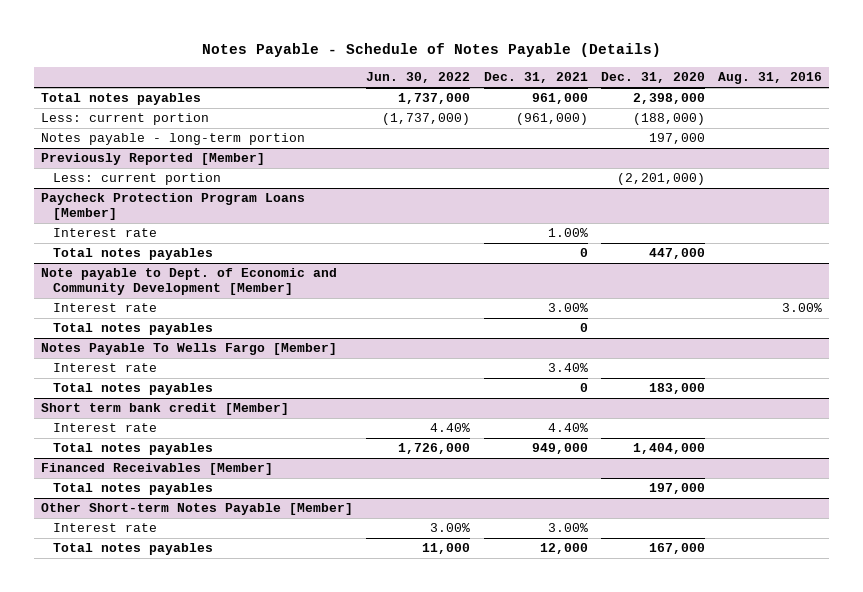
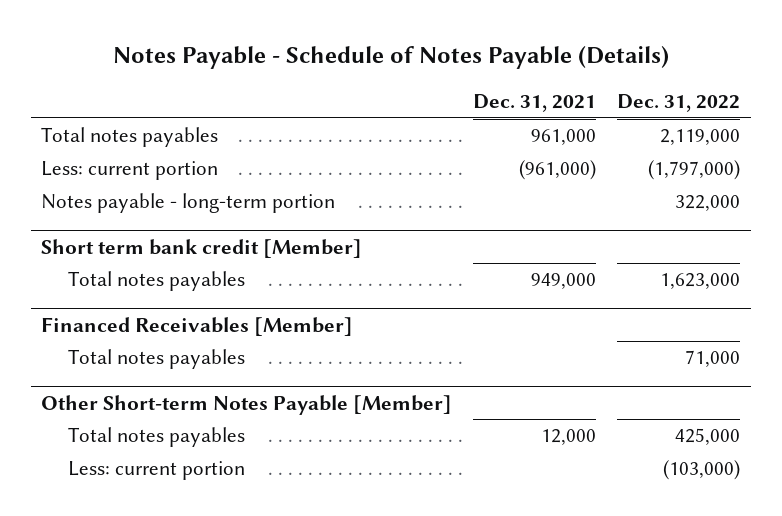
[366,72,471,84] Jun. 30, 2022 -> none
[600,72,705,84] Dec. 31, 2020 -> none
[718,72,823,85] Aug. 31, 2016 -> none
none -> [617,93,741,112] Dec. 31, 2022
[41,153,266,166] Previously Reported [Member] -> none
[52,173,221,186] Less: current portion -> none
[41,193,306,221] Paycheck Protection Program Loans [Member] -> none
[52,228,157,238] Interest rate -> none
[52,248,213,261] Total notes payables -> none
[41,268,338,296] Note payable to Dept. of Economic and Community Development [Member] -> none
[52,303,157,313] Interest rate -> none
[52,323,213,336] Total notes payables -> none
[41,343,338,356] Notes Payable To Wells Fargo [Member] -> none
[52,363,157,373] Interest rate -> none
[52,383,213,396] Total notes payables -> none
[52,423,157,433] Interest rate -> none
[52,523,157,533] Interest rate -> none
none -> [68,461,246,481] Less: current portion

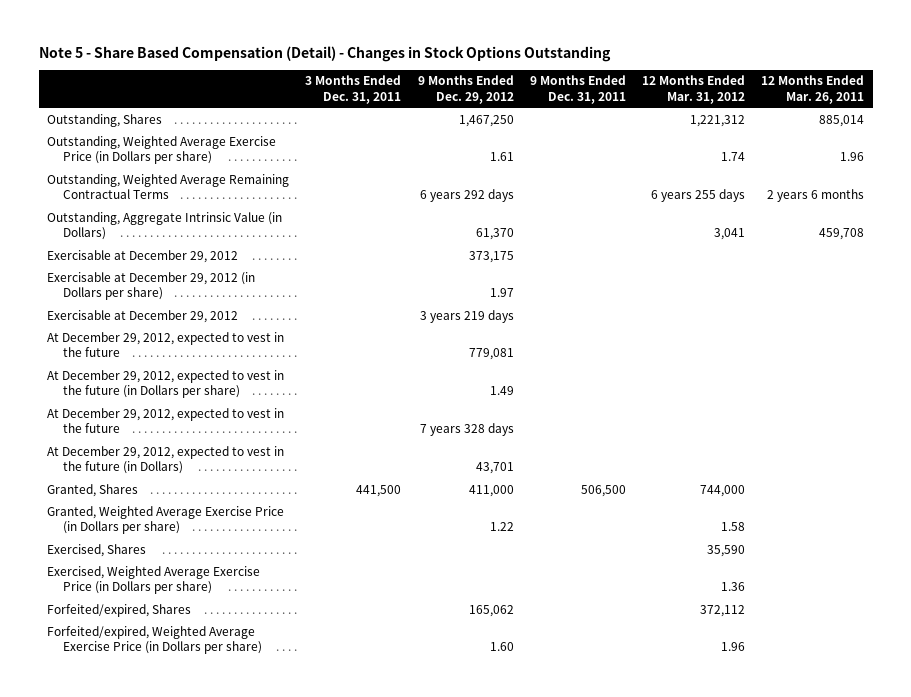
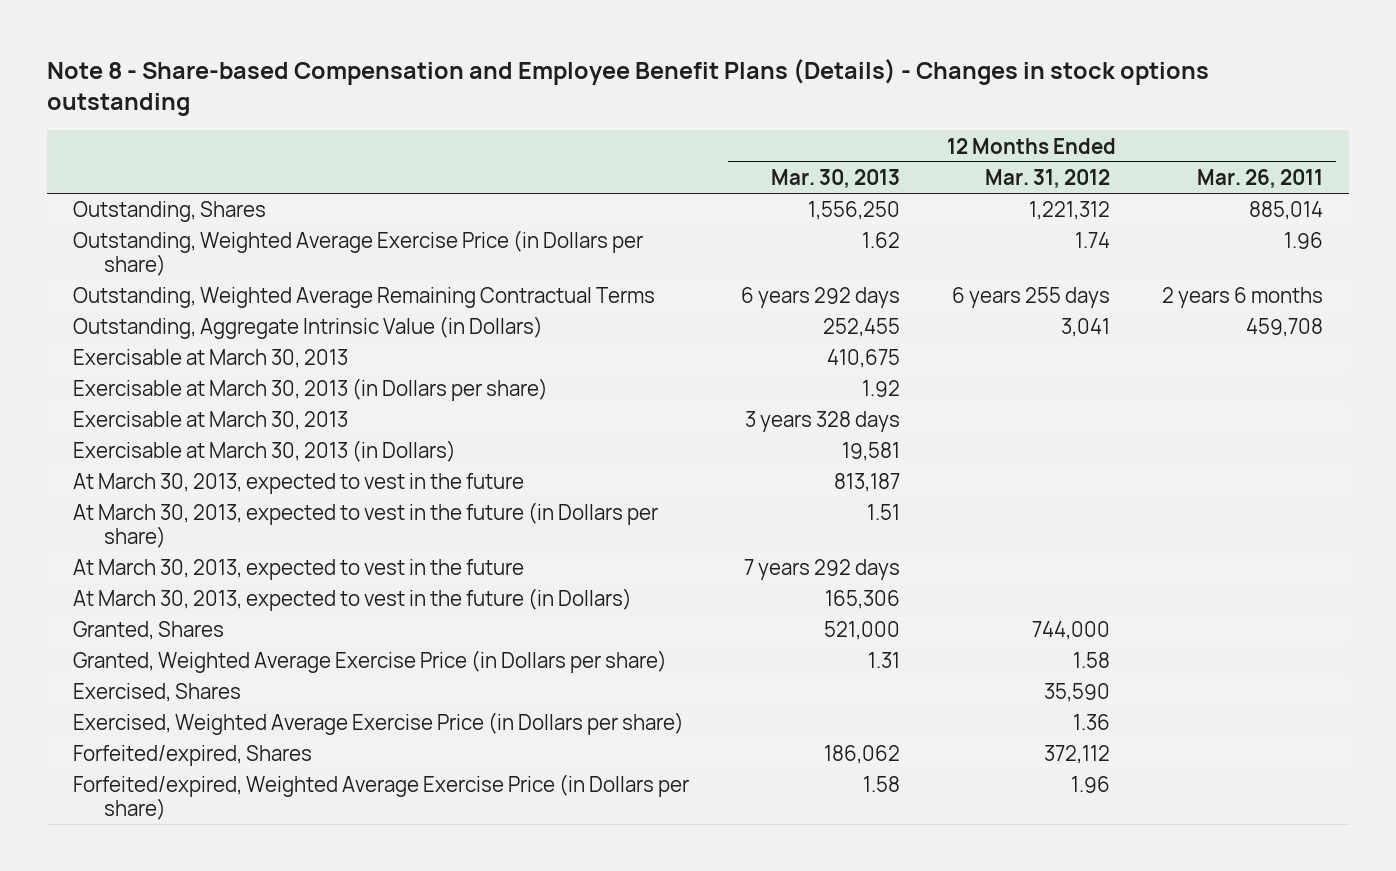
[38,45,611,62] Note 5 - Share Based Compensation (Detail) - Changes in Stock Options Outstanding -> [47,58,1210,117] Note 8 - Share-based Compensation and Employee Benefit Plans (Details) - Changes in stock options outstanding
[305,75,402,104] 3 Months Ended Dec. 31, 2011 -> none
[417,75,514,104] 9 Months Ended Dec. 29, 2012 -> none
[529,75,626,104] 9 Months Ended Dec. 31, 2011 -> none
none -> [771,168,901,188] Mar. 30, 2013
[47,249,239,263] Exercisable at December 29, 2012 -> [73,349,349,369] Exercisable at March 30, 2013
[47,271,256,300] Exercisable at December 29, 2012 (in Dollars per share) -> [73,378,549,402] Exercisable at March 30, 2013 (in Dollars per share)
[47,309,239,323] Exercisable at December 29, 2012 -> [73,411,349,431] Exercisable at March 30, 2013
none -> [73,440,457,463] Exercisable at March 30, 2013 (in Dollars)
[47,331,285,357] At December 29, 2012, expected to vest in the future -> [73,473,525,495] At March 30, 2013, expected to vest in the future
[47,369,285,398] At December 29, 2012, expected to vest in the future (in Dollars per share) -> [73,502,659,549] At March 30, 2013, expected to vest in the future (in Dollars per share)
[47,407,285,433] At December 29, 2012, expected to vest in the future -> [73,559,525,581] At March 30, 2013, expected to vest in the future
[47,445,285,474] At December 29, 2012, expected to vest in the future (in Dollars) -> [73,588,633,612] At March 30, 2013, expected to vest in the future (in Dollars)

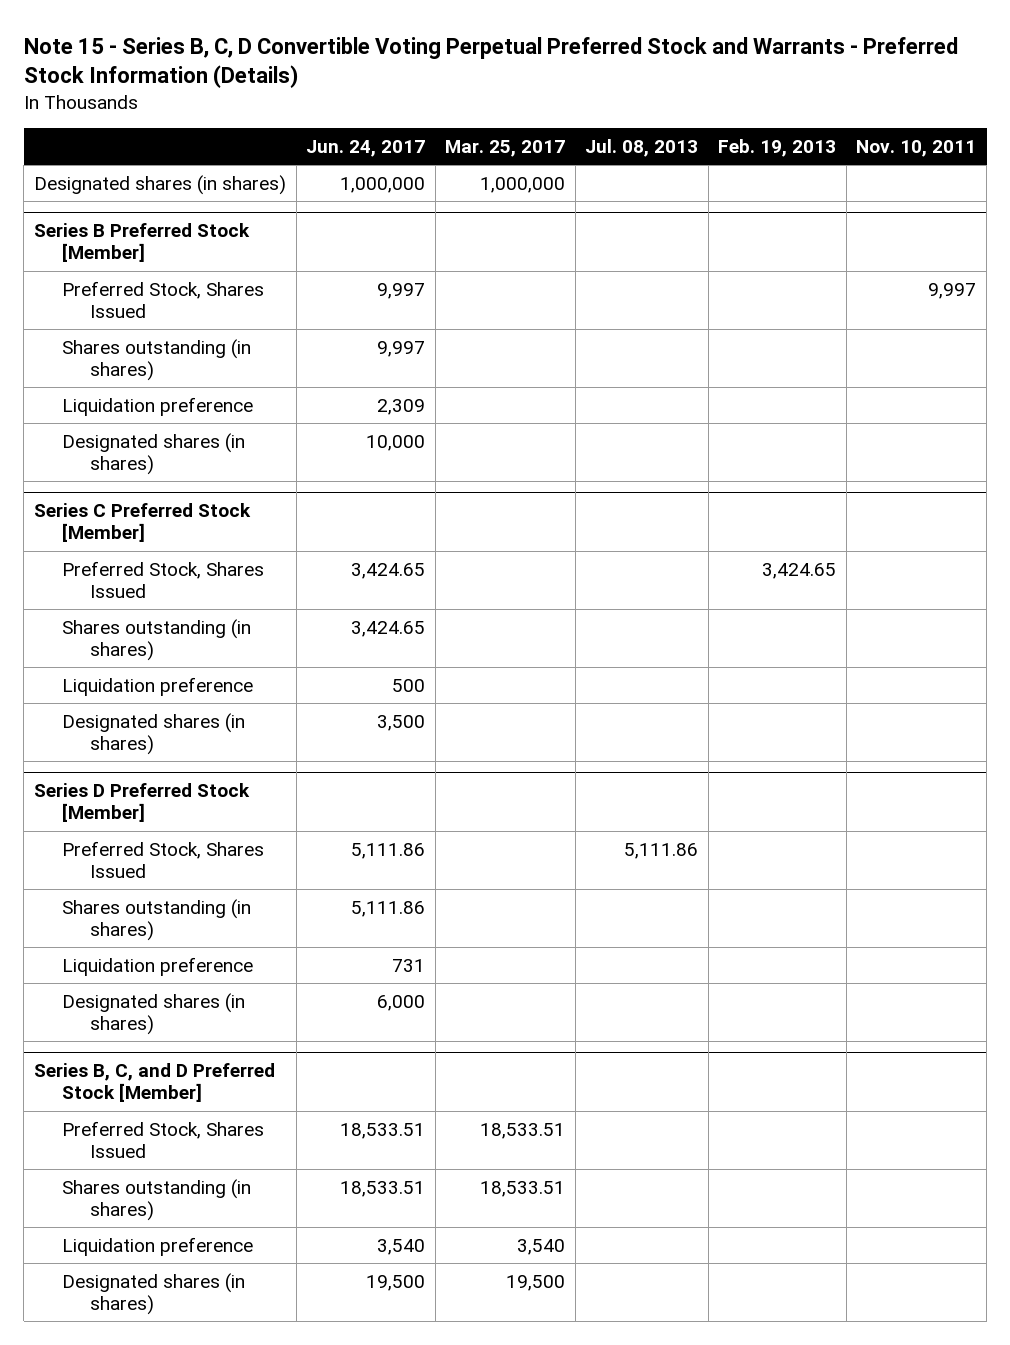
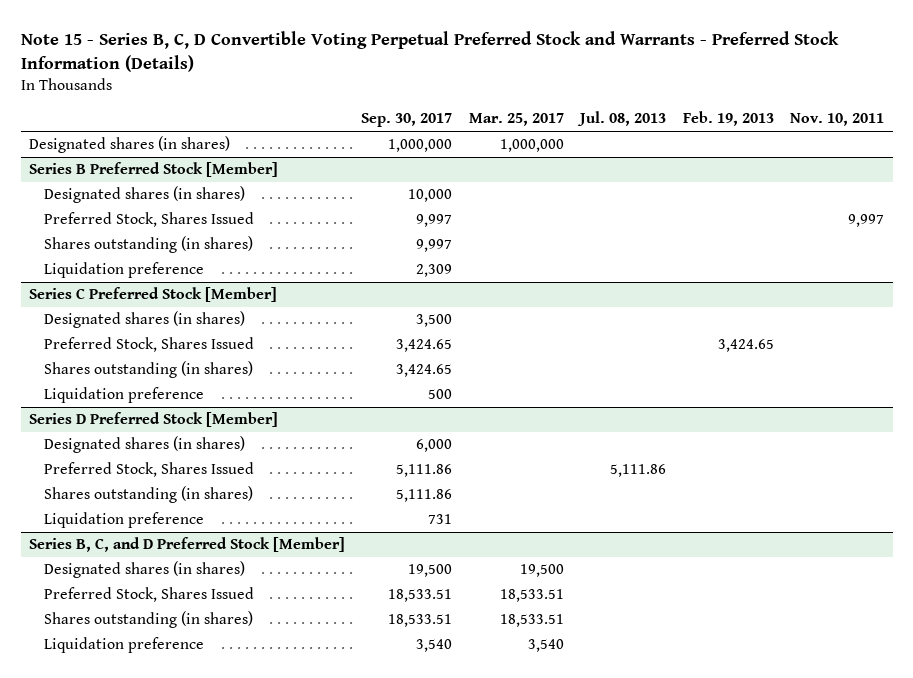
[306,139,426,157] Jun. 24, 2017 -> none
none -> [361,113,453,128] Sep. 30, 2017
[61,432,245,476] Designated shares (in shares) -> [44,186,246,204] Designated shares (in shares)
[61,712,245,756] Designated shares (in shares) -> [44,311,246,329] Designated shares (in shares)
[61,992,245,1036] Designated shares (in shares) -> [44,436,246,454] Designated shares (in shares)
[61,1272,245,1316] Designated shares (in shares) -> [44,561,246,579] Designated shares (in shares)

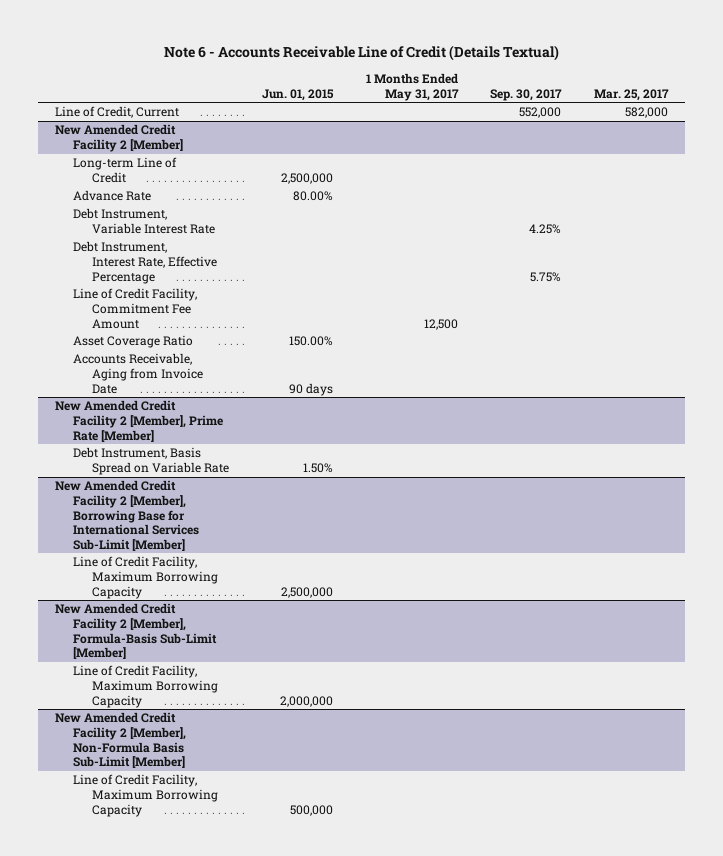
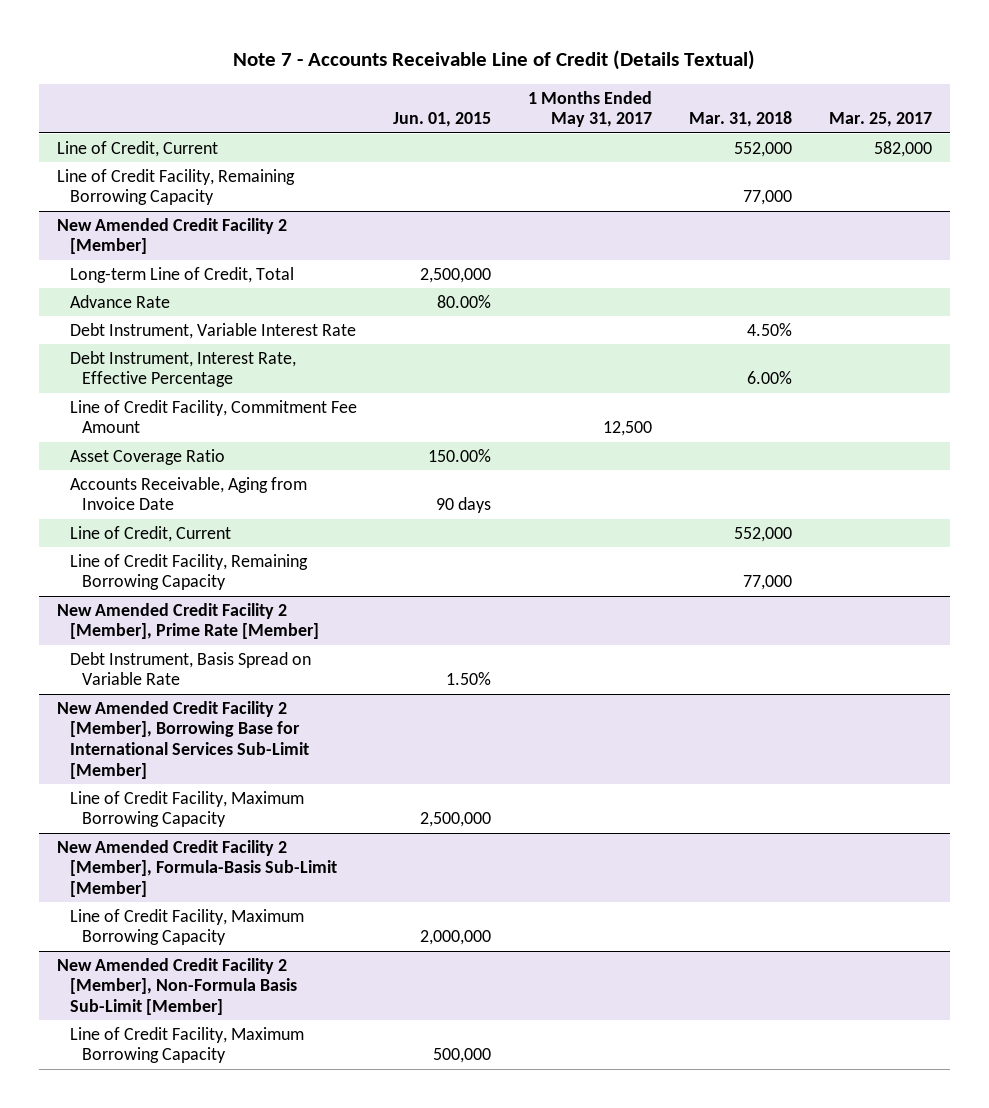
[163,45,559,62] Note 6 - Accounts Receivable Line of Credit (Details Textual) -> [233,50,756,71] Note 7 - Accounts Receivable Line of Credit (Details Textual)
[490,88,563,101] Sep. 30, 2017 -> none
none -> [688,111,792,128] Mar. 31, 2018
none -> [56,168,295,206] Line of Credit Facility, Remaining Borrowing Capacity
[73,157,178,183] Long-term Line of Credit -> [69,266,294,283] Long-term Line of Credit, Total
none -> [69,525,231,542] Line of Credit, Current
none -> [69,553,308,591] Line of Credit Facility, Remaining Borrowing Capacity

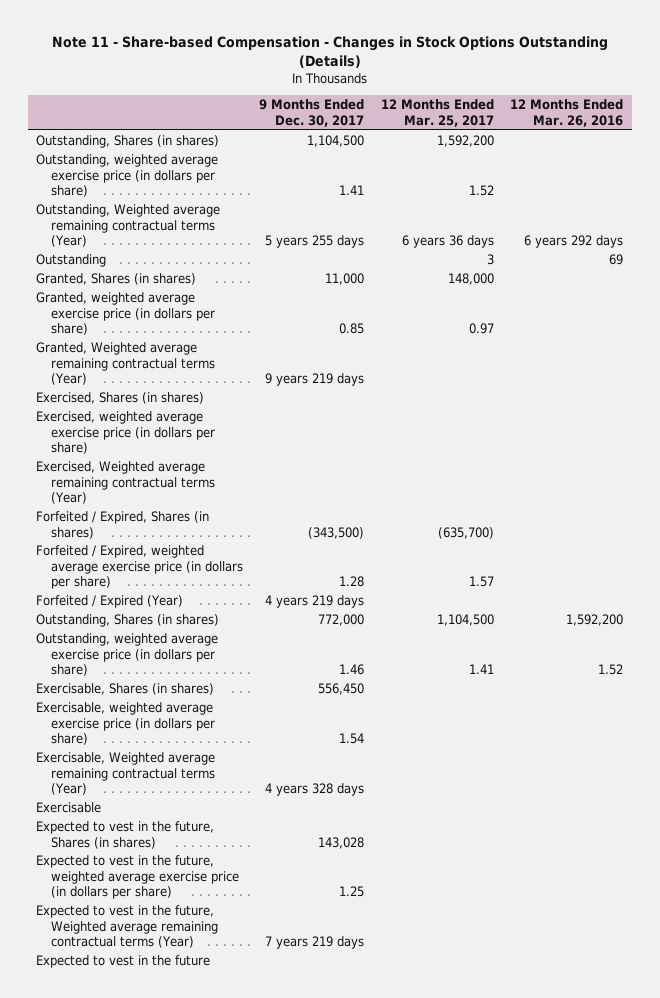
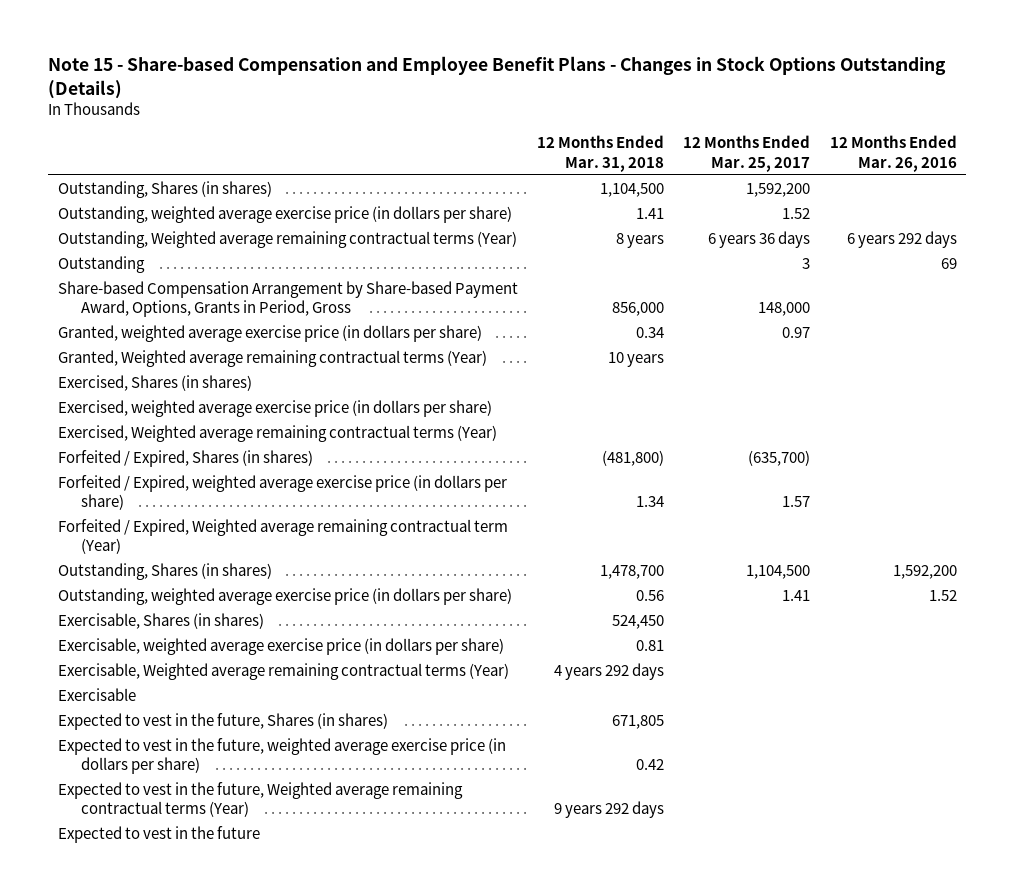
[51,36,608,69] Note 11 - Share-based Compensation - Changes in Stock Options Outstanding (Details) -> [47,56,946,99] Note 15 - Share-based Compensation and Employee Benefit Plans - Changes in Stock Options Outstanding (Details)
[259,99,365,127] 9 Months Ended Dec. 30, 2017 -> none
none -> [536,135,664,172] 12 Months Ended Mar. 31, 2018
[36,272,197,285] Granted, Shares (in shares) -> [57,280,518,318] Share-based Compensation Arrangement by Share-based Payment Award, Options, Grants in Period, Gross
[36,594,184,608] Forfeited / Expired (Year) -> [57,518,508,555] Forfeited / Expired, Weighted average remaining contractual term (Year)

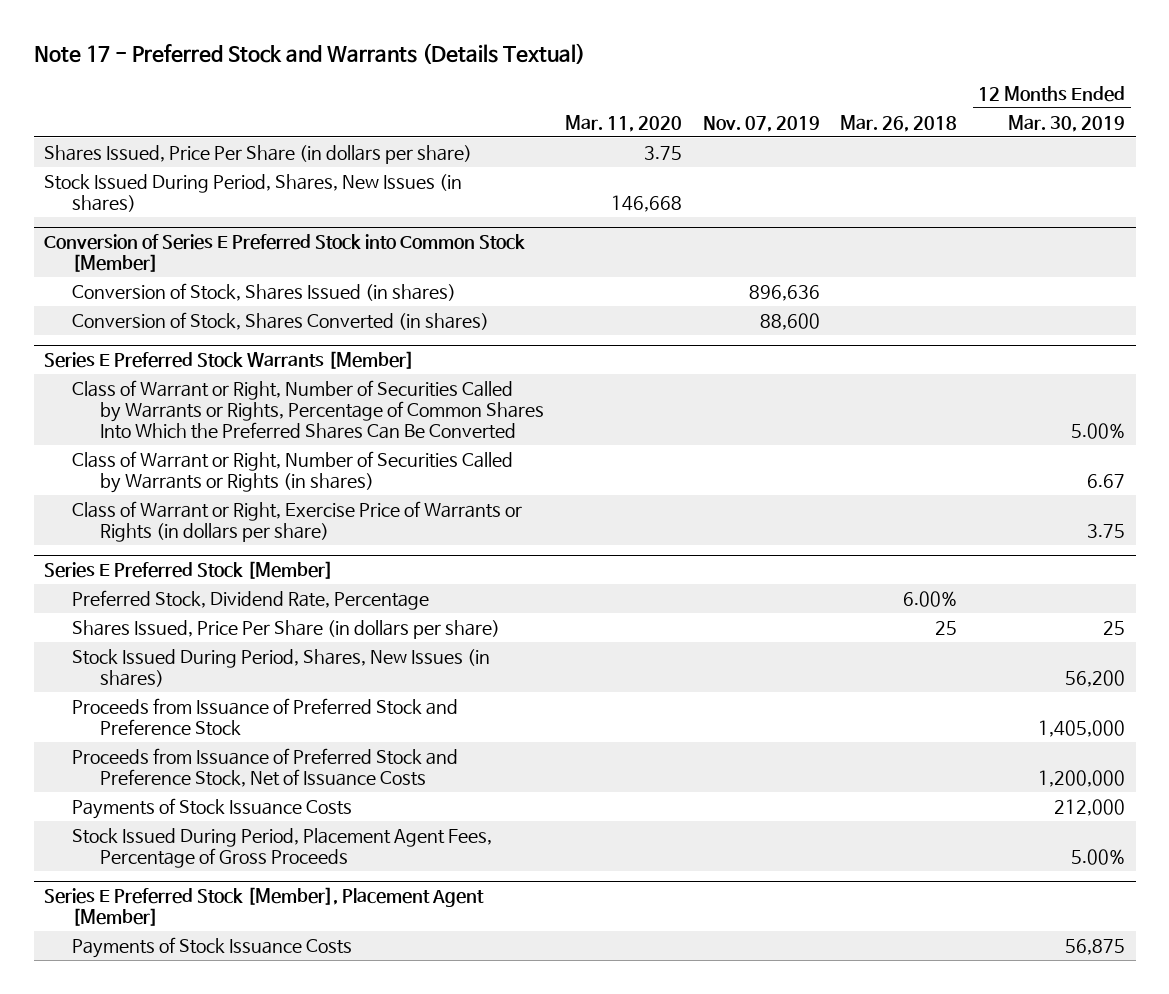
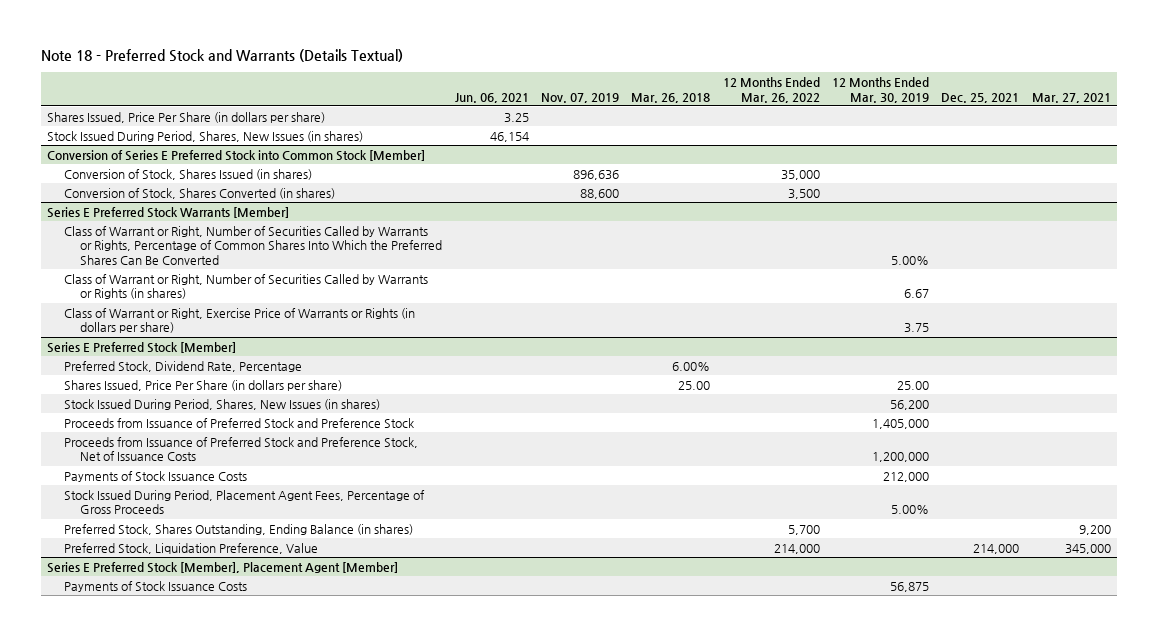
[33,43,585,65] Note 17 - Preferred Stock and Warrants (Details Textual) -> [41,48,404,62] Note 18 - Preferred Stock and Warrants (Details Textual)
[564,114,682,132] Mar. 11, 2020 -> none
none -> [454,92,529,103] Jun. 06, 2021
none -> [722,76,820,103] 12 Months Ended Mar. 26, 2022
none -> [941,92,1020,103] Dec. 25, 2021
none -> [1031,92,1111,103] Mar. 27, 2021
[935,620,958,635] 25 -> [678,380,711,390] 25.00
[1103,620,1126,635] 25 -> [896,380,929,390] 25.00
none -> [63,523,413,535] Preferred Stock, Shares Outstanding, Ending Balance (in shares)
none -> [63,542,318,554] Preferred Stock, Liquidation Preference, Value

